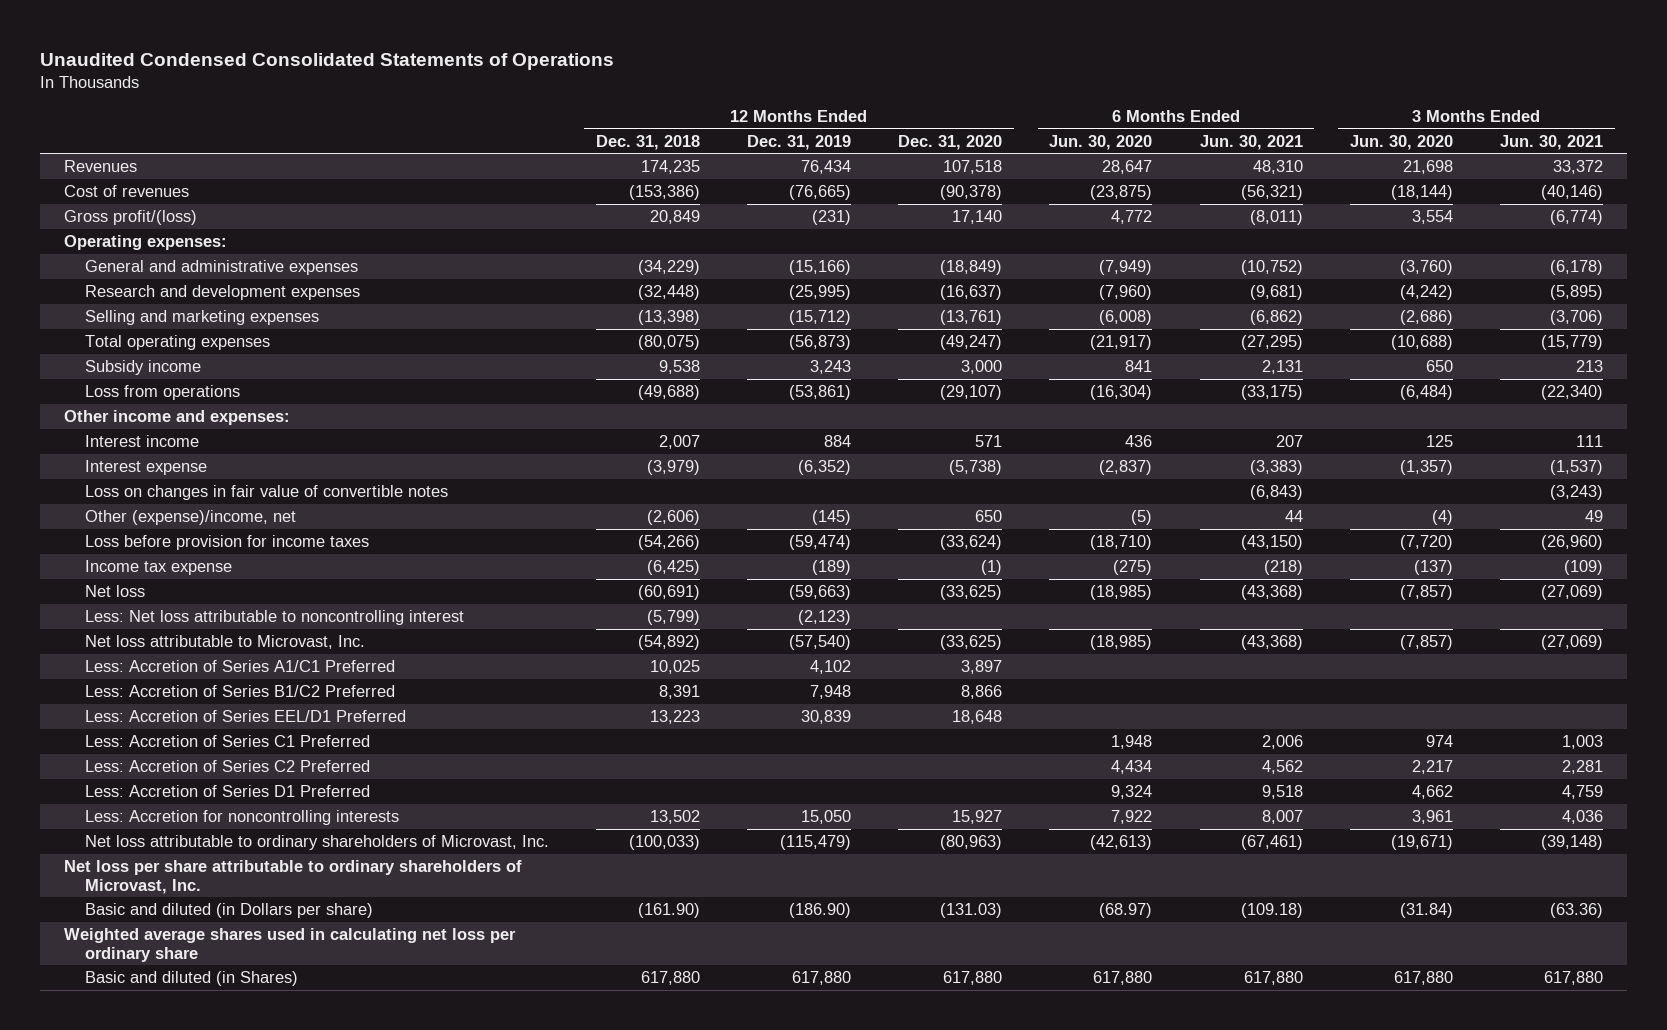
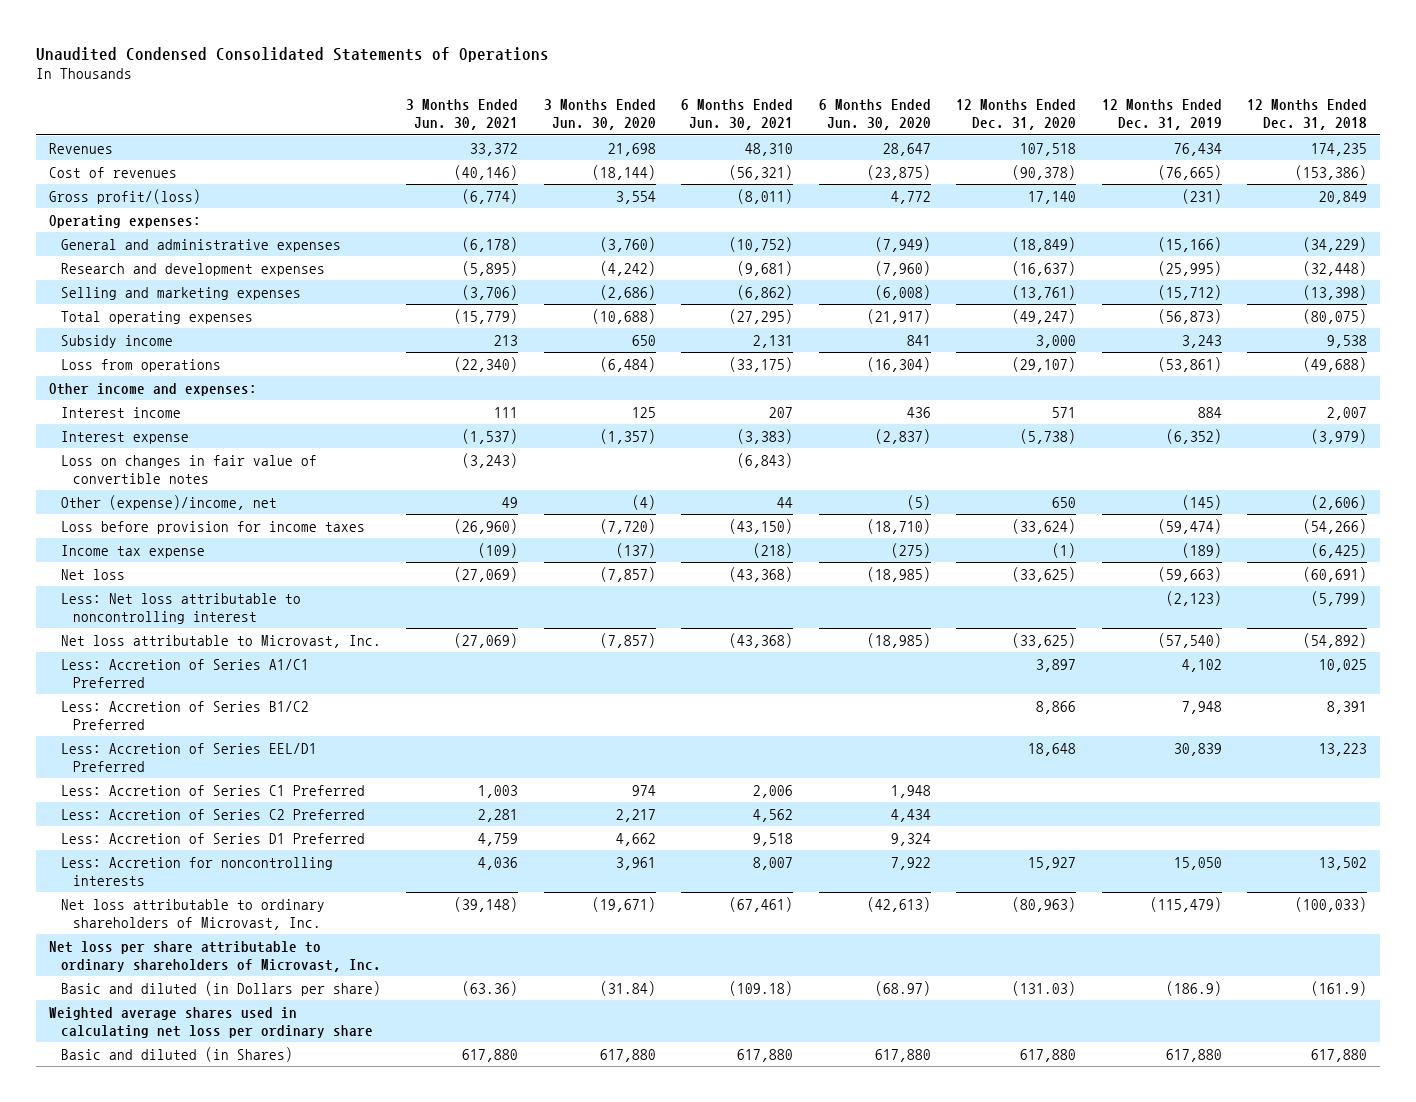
[637,902,700,918] (161.90) -> [1311,980,1368,996] (161.9)
[789,902,852,918] (186.90) -> [1165,980,1222,996] (186.9)

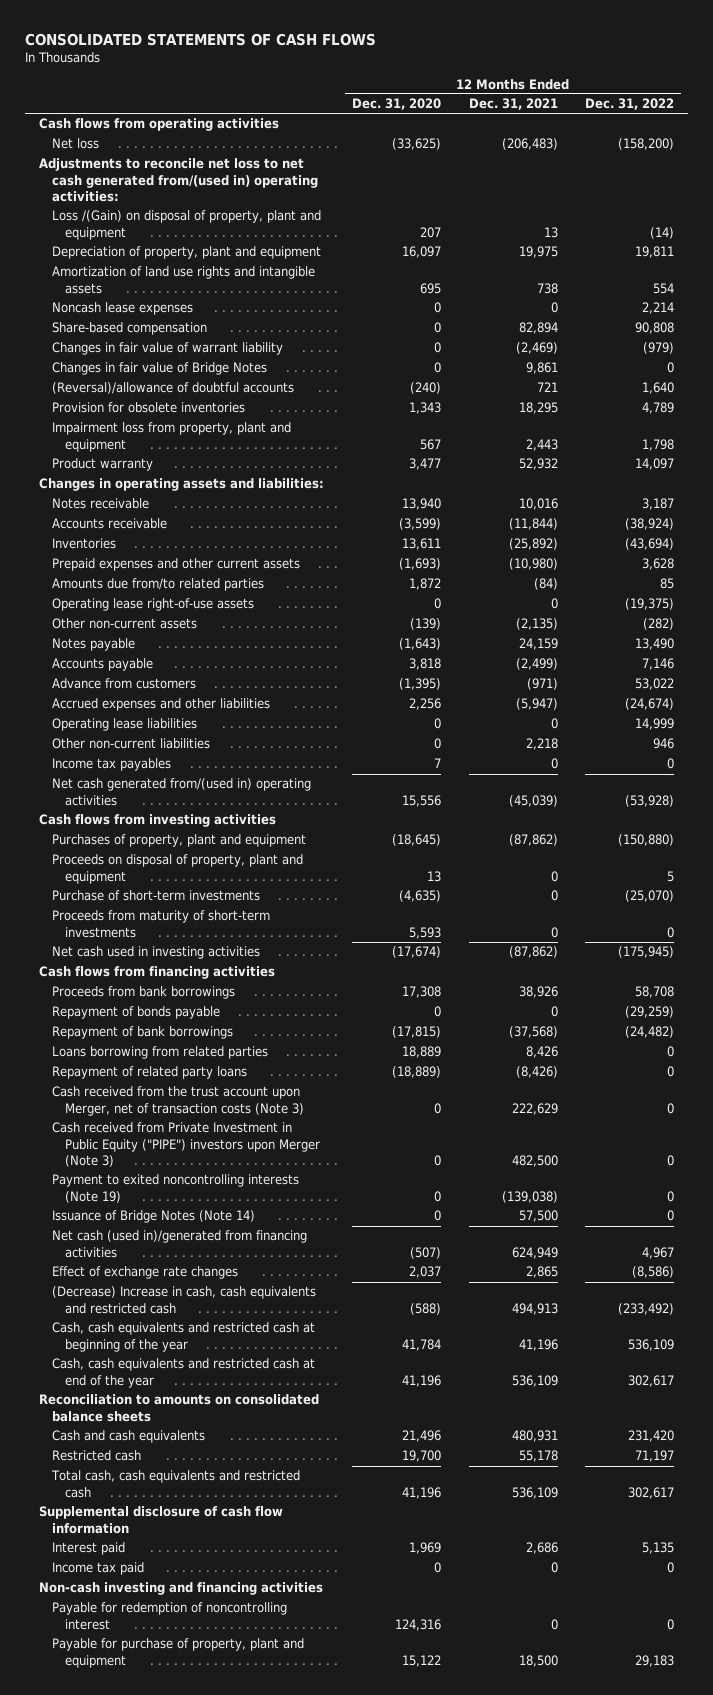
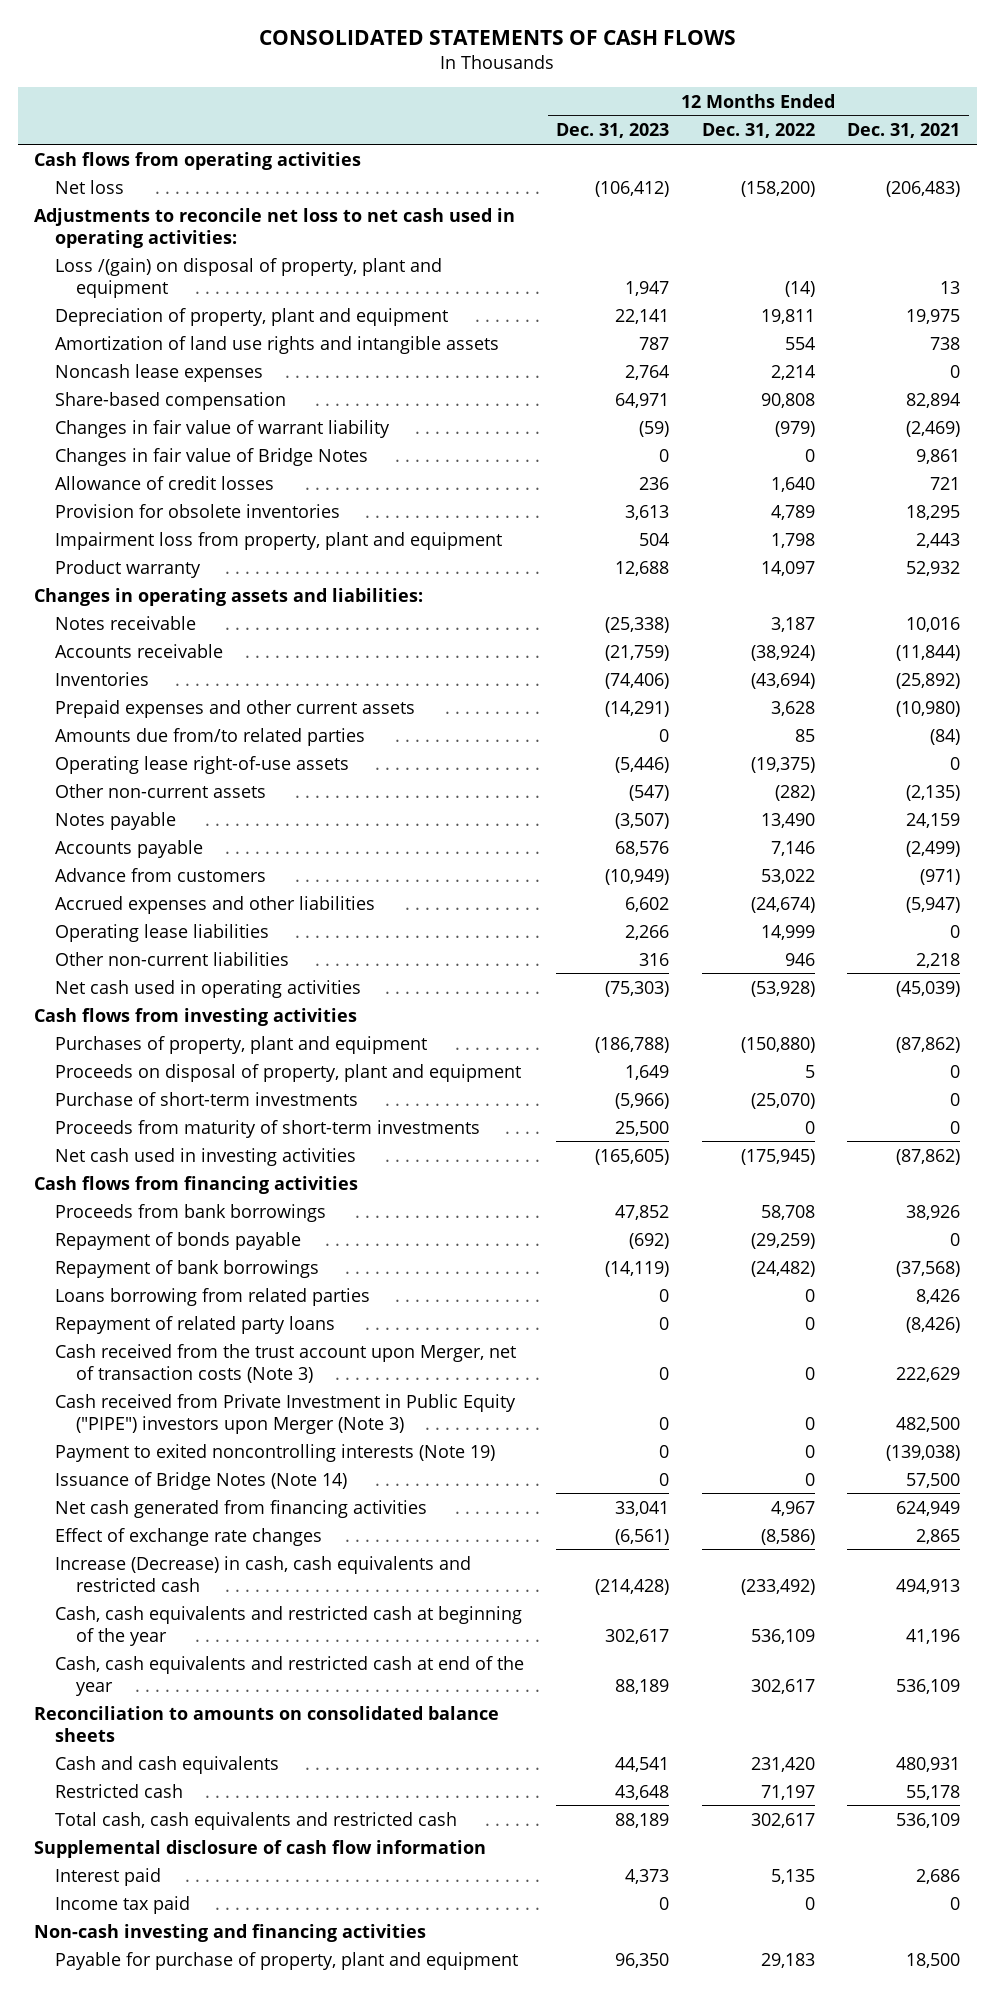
[351,98,441,111] Dec. 31, 2020 -> none
none -> [556,123,670,139] Dec. 31, 2023
[39,158,319,202] Adjustments to reconcile net loss to net cash generated from/(used in) operating activities: -> [33,207,515,248] Adjustments to reconcile net loss to net cash used in operating activities:
[52,210,322,240] Loss /(Gain) on disposal of property, plant and equipment -> [54,257,442,298] Loss /(gain) on disposal of property, plant and equipment
[52,382,295,395] (Reversal)/allowance of doubtful accounts -> [54,475,274,490] Allowance of credit losses
[52,758,172,772] Income tax payables -> none
[52,778,312,806] Net cash generated from/(used in) operating activities -> [54,979,361,998] Net cash used in operating activities
[52,1230,308,1258] Net cash (used in)/generated from financing activities -> [54,1499,427,1518] Net cash generated from financing activities
[52,1286,317,1314] (Decrease) Increase in cash, cash equivalents and restricted cash -> [54,1555,471,1592] Increase (Decrease) in cash, cash equivalents and restricted cash
[52,1602,288,1630] Payable for redemption of noncontrolling interest -> none

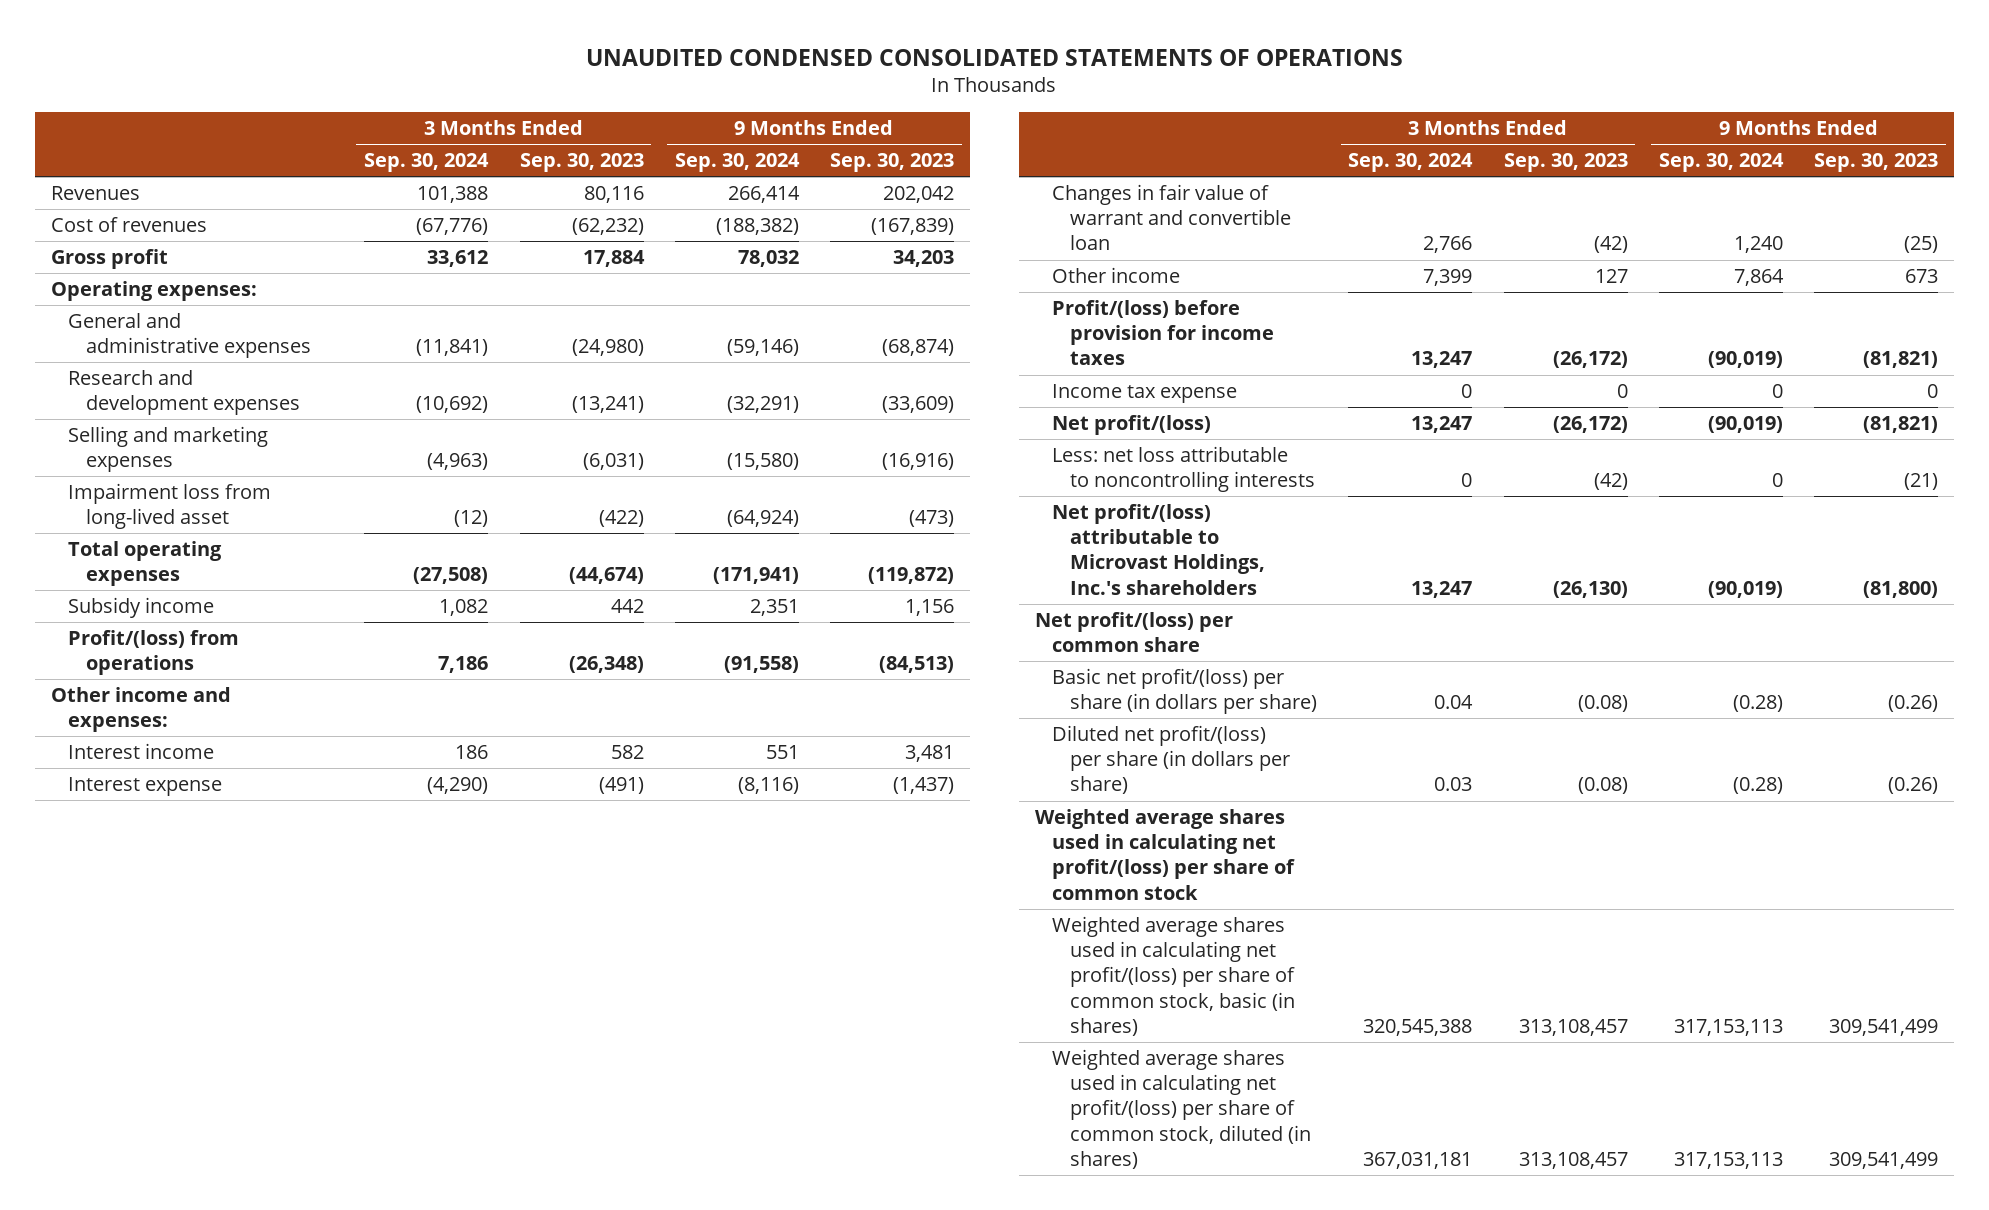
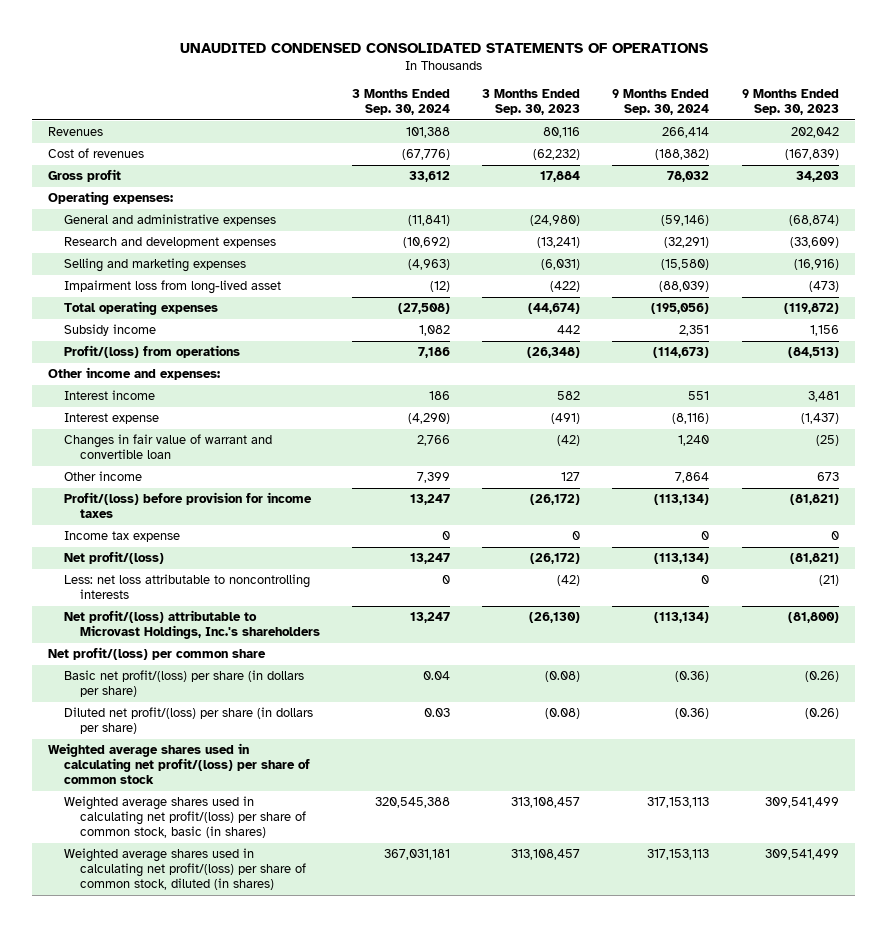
[726,510,799,528] (64,924) -> [659,281,710,293] (88,039)
[712,567,799,585] (171,941) -> [651,303,710,315] (195,056)
[723,656,799,674] (91,558) -> [653,347,710,359] (114,673)
[1707,351,1783,369] (90,019) -> [654,494,710,506] (113,134)
[1707,416,1783,434] (90,019) -> [654,553,710,565] (113,134)
[1707,580,1783,598] (90,019) -> [654,612,710,624] (113,134)
[1732,695,1783,713] (0.28) -> [675,671,710,683] (0.36)
[1732,777,1783,795] (0.28) -> [675,708,710,720] (0.36)

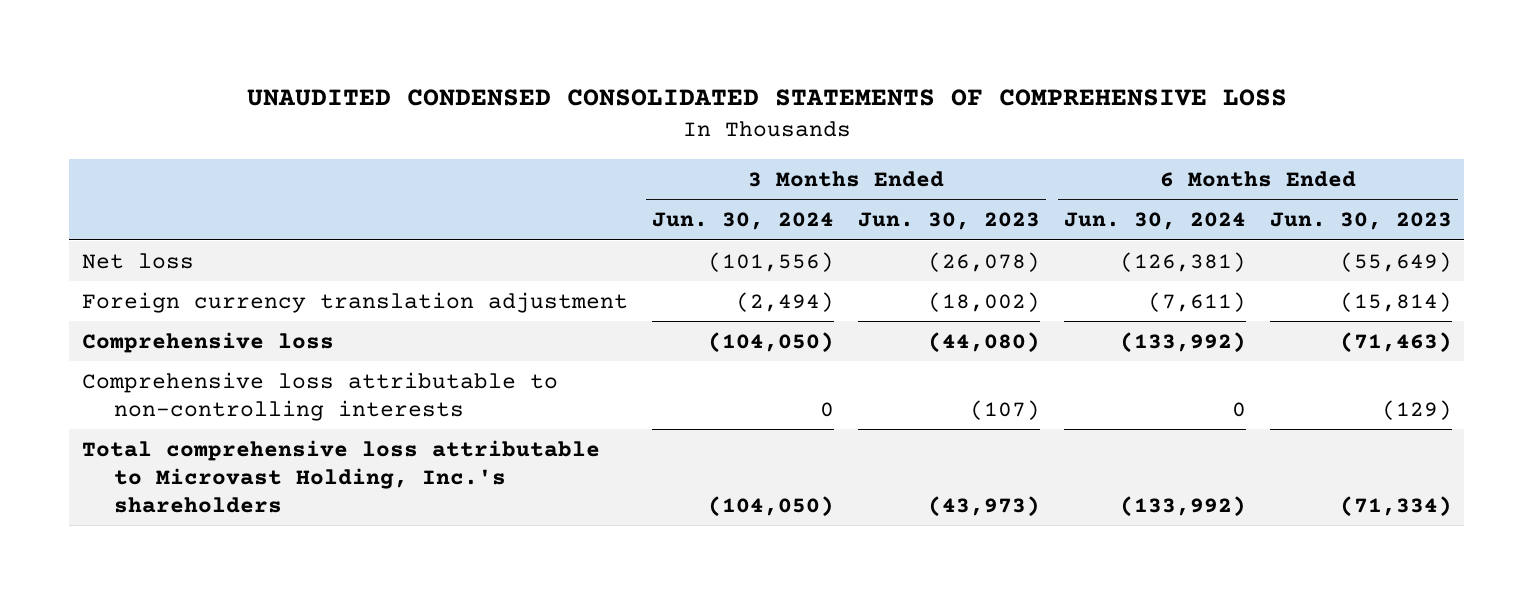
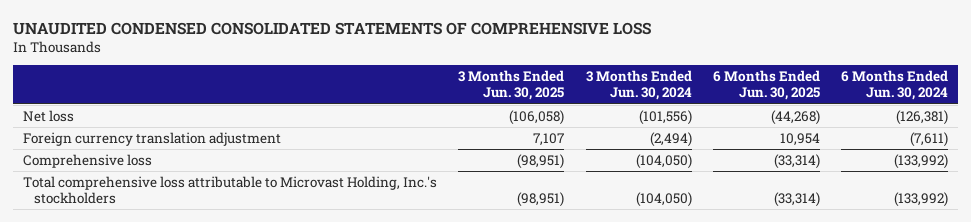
[857,212,1040,231] Jun. 30, 2023 -> none
[1269,212,1452,231] Jun. 30, 2023 -> none
none -> [458,70,565,101] 3 Months Ended Jun. 30, 2025
none -> [712,70,820,101] 6 Months Ended Jun. 30, 2025
[81,371,558,421] Comprehensive loss attributable to non-controlling interests -> none
[81,439,600,513] Total comprehensive loss attributable to Microvast Holding, Inc.'s shareholders -> [23,176,438,205] Total comprehensive loss attributable to Microvast Holding, Inc.'s stockholders

